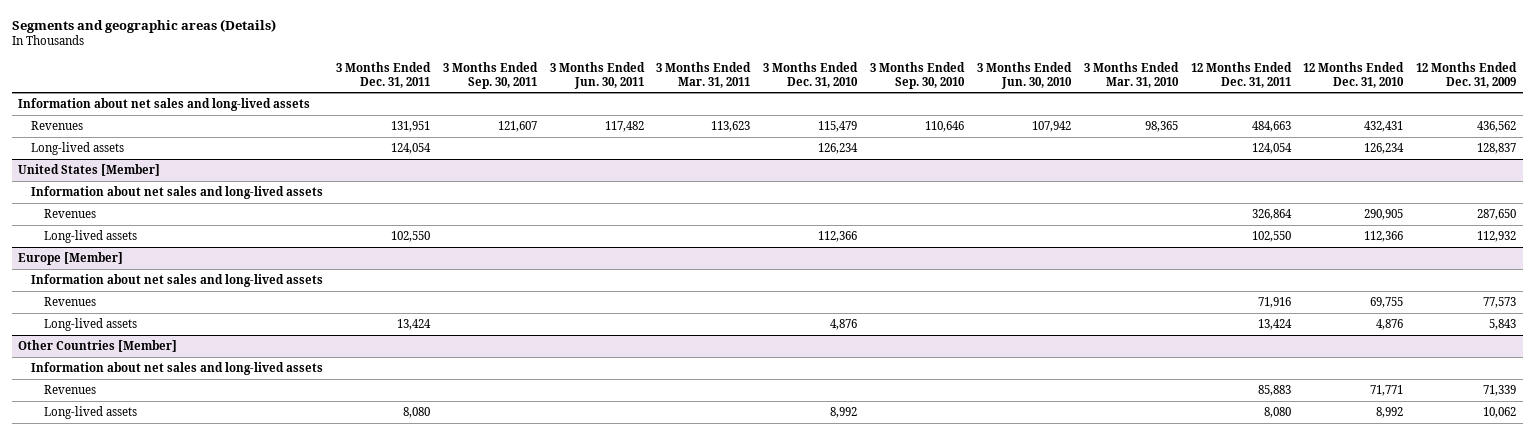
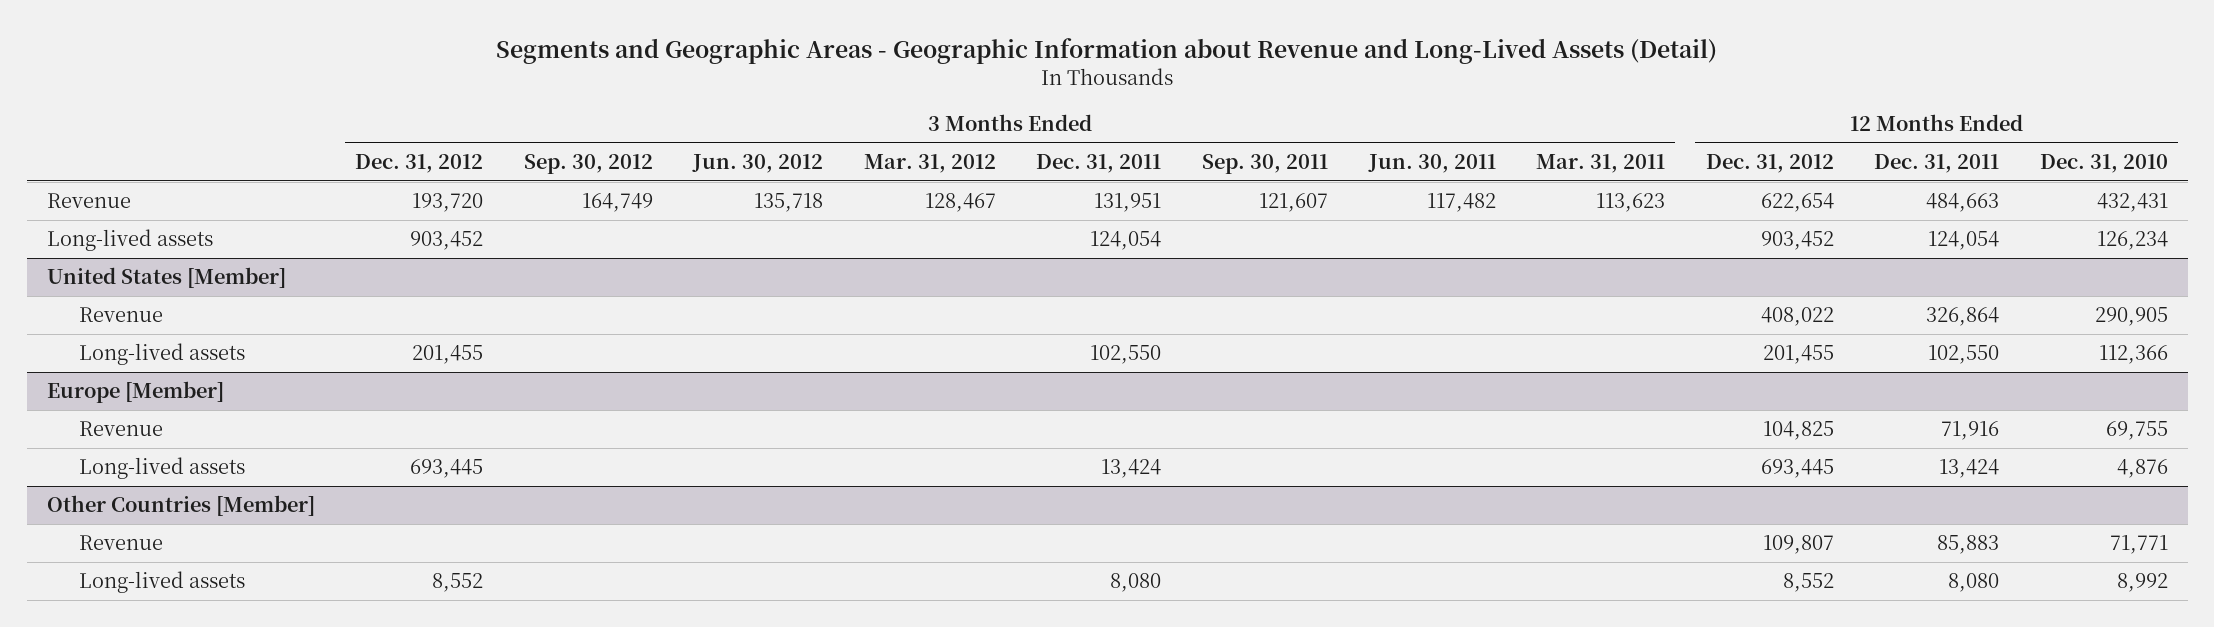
[11,18,276,33] Segments and geographic areas (Details) -> [496,37,1718,64] Segments and Geographic Areas - Geographic Information about Revenue and Long-Lived Assets (Detail)
[763,61,859,88] 3 Months Ended Dec. 31, 2010 -> none
[870,61,966,89] 3 Months Ended Sep. 30, 2010 -> none
[976,61,1072,89] 3 Months Ended Jun. 30, 2010 -> none
[1083,61,1179,88] 3 Months Ended Mar. 31, 2010 -> none
[1416,61,1518,88] 12 Months Ended Dec. 31, 2009 -> none
none -> [355,154,484,174] Dec. 31, 2012
none -> [523,154,653,175] Sep. 30, 2012
none -> [692,154,824,174] Jun. 30, 2012
none -> [863,154,996,174] Mar. 31, 2012
none -> [1705,154,1834,174] Dec. 31, 2012
[18,98,311,112] Information about net sales and long-lived assets -> none
[31,121,84,131] Revenues -> [46,193,131,209] Revenue
[31,186,324,200] Information about net sales and long-lived assets -> none
[43,209,96,219] Revenues -> [78,307,163,323] Revenue
[31,274,324,288] Information about net sales and long-lived assets -> none
[43,297,96,307] Revenues -> [78,421,163,437] Revenue
[31,362,324,376] Information about net sales and long-lived assets -> none
[43,385,96,395] Revenues -> [78,535,163,551] Revenue

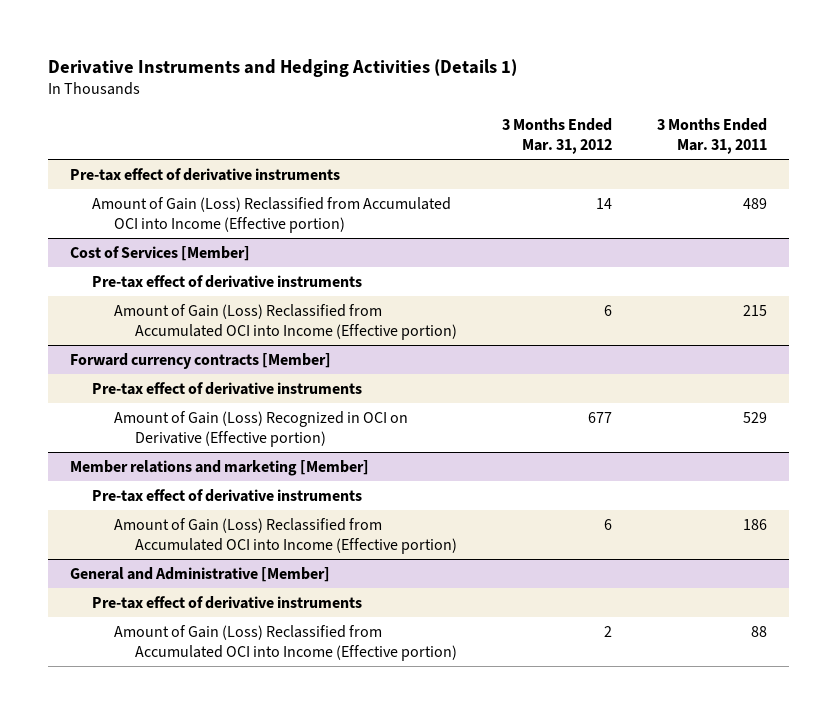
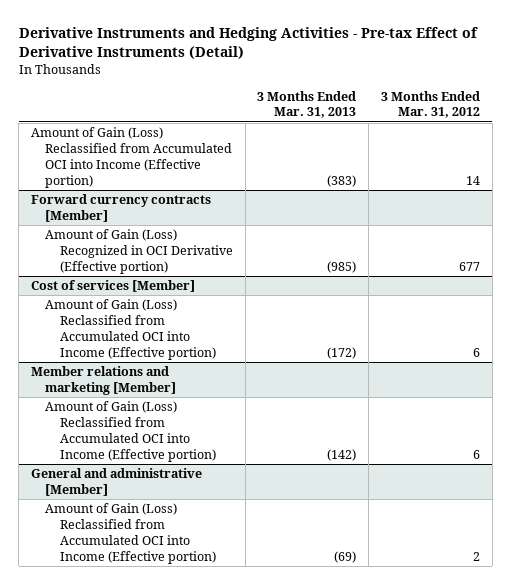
[47,58,517,77] Derivative Instruments and Hedging Activities (Details 1) -> [18,27,478,60] Derivative Instruments and Hedging Activities - Pre-tax Effect of Derivative Instruments (Detail)
[656,118,767,154] 3 Months Ended Mar. 31, 2011 -> none
none -> [257,90,357,119] 3 Months Ended Mar. 31, 2013
[70,167,341,181] Pre-tax effect of derivative instruments -> none
[70,245,251,261] Cost of Services [Member] -> none
[91,274,362,288] Pre-tax effect of derivative instruments -> none
[113,303,458,340] Amount of Gain (Loss) Reclassified from Accumulated OCI into Income (Effective portion) -> none
[91,381,362,395] Pre-tax effect of derivative instruments -> none
[113,410,408,447] Amount of Gain (Loss) Recognized in OCI on Derivative (Effective portion) -> [45,229,233,274] Amount of Gain (Loss) Recognized in OCI Derivative (Effective portion)
none -> [31,280,196,293] Cost of services [Member]
none -> [45,299,216,360] Amount of Gain (Loss) Reclassified from Accumulated OCI into Income (Effective portion)
[91,488,362,502] Pre-tax effect of derivative instruments -> none
[91,595,362,609] Pre-tax effect of derivative instruments -> none
[70,566,331,582] General and Administrative [Member] -> [31,468,203,496] General and administrative [Member]

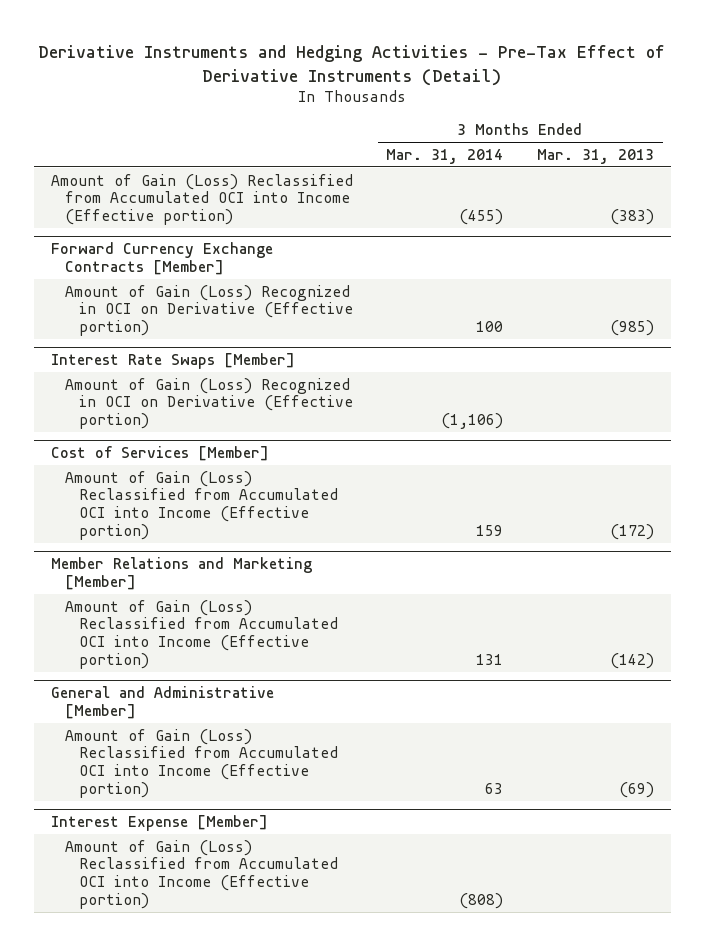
[18,27,478,60] Derivative Instruments and Hedging Activities - Pre-tax Effect of Derivative Instruments (Detail) -> [38,44,666,86] Derivative Instruments and Hedging Activities - Pre-Tax Effect of Derivative Instruments (Detail)
[381,90,481,119] 3 Months Ended Mar. 31, 2012 -> none
none -> [386,149,504,165] Mar. 31, 2014
[31,194,212,222] Forward currency contracts [Member] -> [50,242,273,276] Forward Currency Exchange Contracts [Member]
[45,229,233,274] Amount of Gain (Loss) Recognized in OCI Derivative (Effective portion) -> [64,284,353,337] Amount of Gain (Loss) Recognized in OCI on Derivative (Effective portion)
none -> [50,353,295,370] Interest Rate Swaps [Member]
none -> [64,377,353,430] Amount of Gain (Loss) Recognized in OCI on Derivative (Effective portion)
[31,280,196,293] Cost of services [Member] -> [50,446,269,462] Cost of Services [Member]
[31,366,177,395] Member relations and marketing [Member] -> [50,557,312,591] Member Relations and Marketing [Member]
[31,468,203,496] General and administrative [Member] -> [50,686,274,720] General and Administrative [Member]
none -> [50,815,268,832] Interest Expense [Member]
none -> [64,839,338,909] Amount of Gain (Loss) Reclassified from Accumulated OCI into Income (Effective portion)

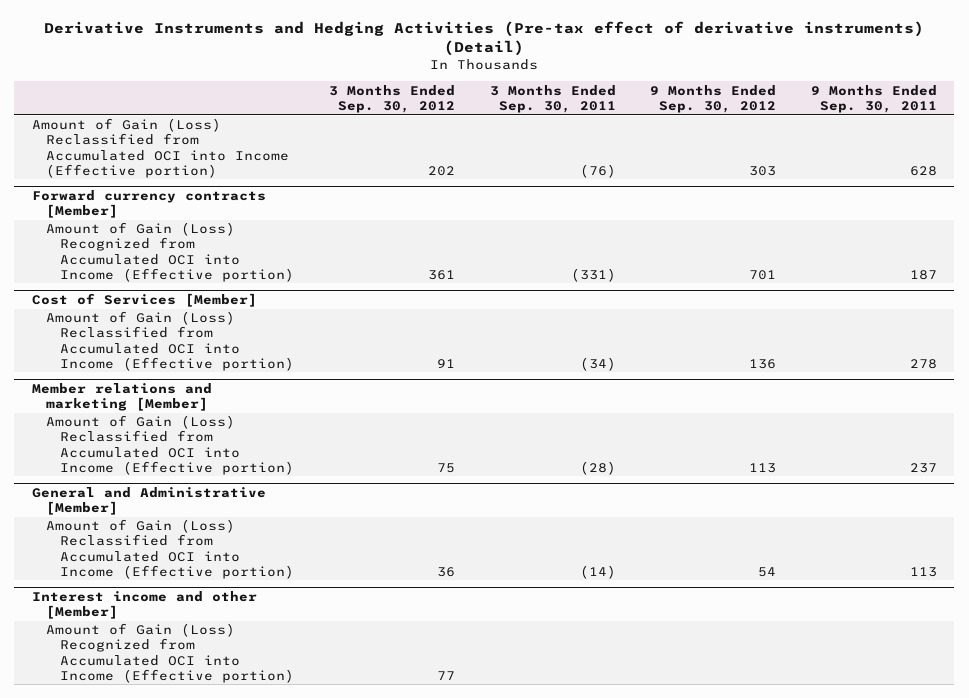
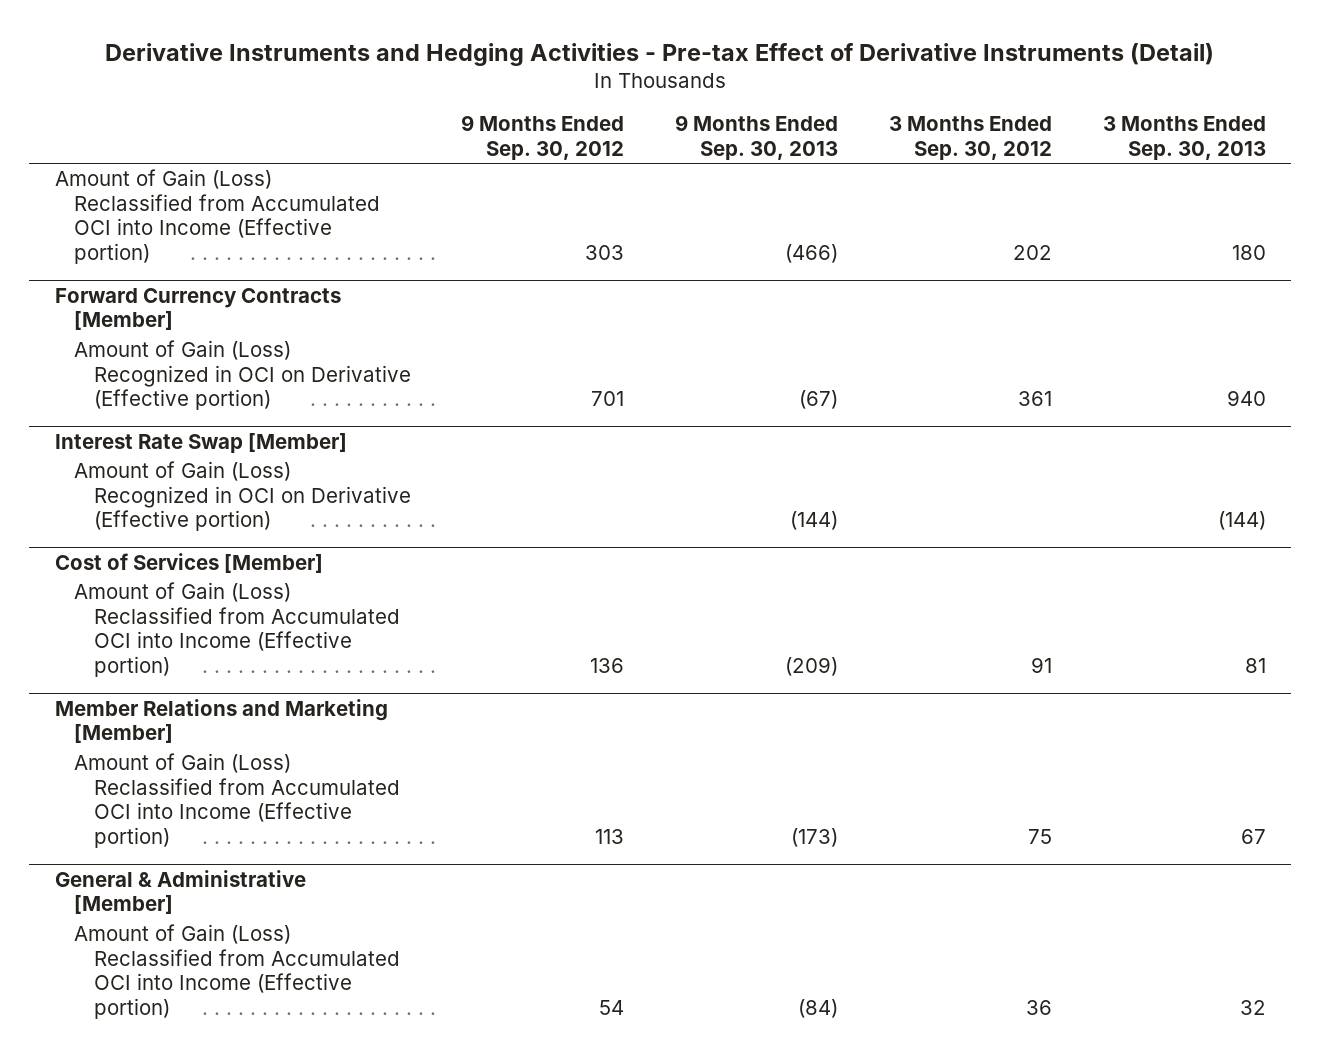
[44,21,925,57] Derivative Instruments and Hedging Activities (Pre-tax effect of derivative instruments) (Detail) -> [105,42,1215,66] Derivative Instruments and Hedging Activities - Pre-tax Effect of Derivative Instruments (Detail)
[489,84,616,113] 3 Months Ended Sep. 30, 2011 -> none
[811,84,938,113] 9 Months Ended Sep. 30, 2011 -> none
none -> [675,114,839,160] 9 Months Ended Sep. 30, 2013
none -> [1102,115,1266,160] 3 Months Ended Sep. 30, 2013
[31,189,266,218] Forward currency contracts [Member] -> [54,287,341,331] Forward Currency Contracts [Member]
[45,222,294,282] Amount of Gain (Loss) Recognized from Accumulated OCI into Income (Effective portion) -> [74,340,411,411] Amount of Gain (Loss) Recognized in OCI on Derivative (Effective portion)
none -> [54,432,347,453] Interest Rate Swap [Member]
none -> [74,461,411,532] Amount of Gain (Loss) Recognized in OCI on Derivative (Effective portion)
[31,382,212,411] Member relations and marketing [Member] -> [54,698,388,744] Member Relations and Marketing [Member]
[31,486,266,515] General and Administrative [Member] -> [54,869,306,915] General & Administrative [Member]
[31,590,257,619] Interest income and other [Member] -> none
[45,623,294,683] Amount of Gain (Loss) Recognized from Accumulated OCI into Income (Effective portion) -> none

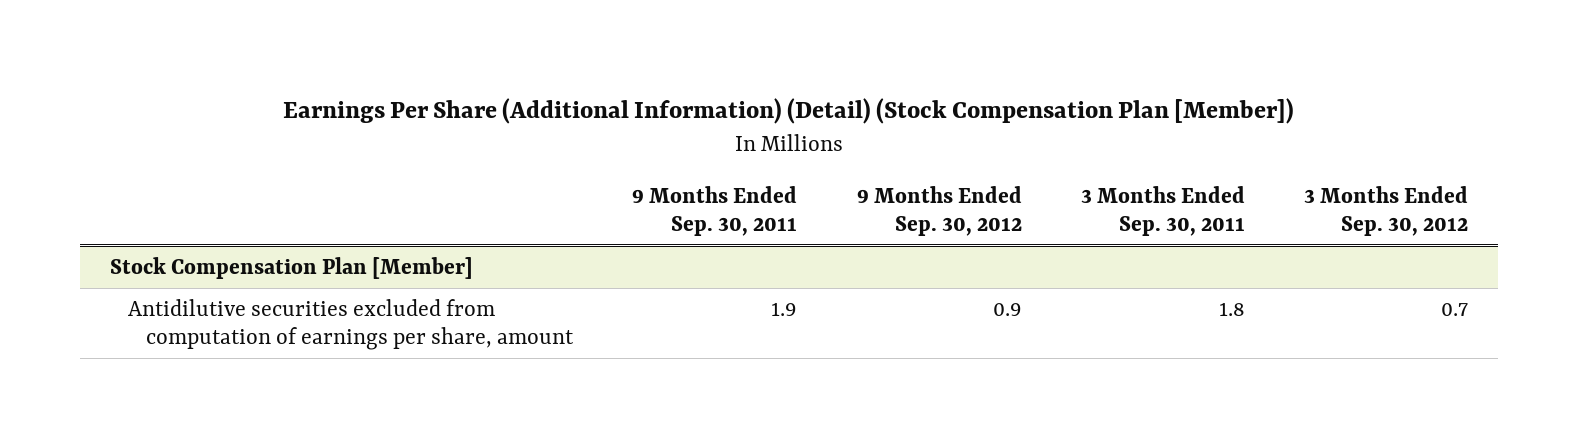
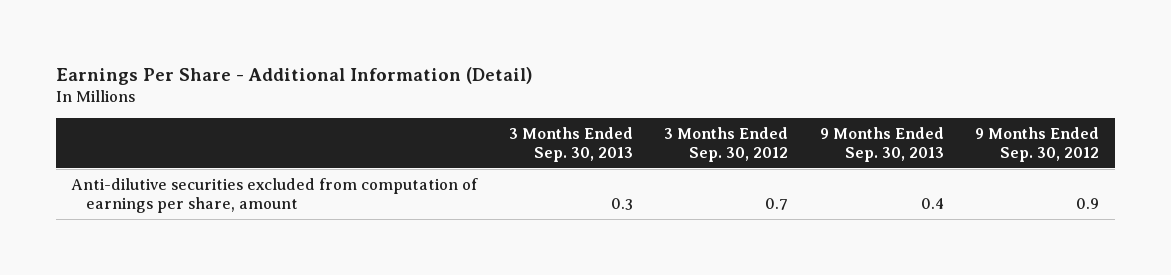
[282,97,1294,124] Earnings Per Share (Additional Information) (Detail) (Stock Compensation Plan [Member]) -> [55,66,533,85] Earnings Per Share - Additional Information (Detail)
[632,185,798,237] 9 Months Ended Sep. 30, 2011 -> none
[1080,185,1245,237] 3 Months Ended Sep. 30, 2011 -> none
none -> [508,127,633,163] 3 Months Ended Sep. 30, 2013
none -> [819,127,944,163] 9 Months Ended Sep. 30, 2013
[109,256,473,279] Stock Compensation Plan [Member] -> none
[127,298,575,351] Antidilutive securities excluded from computation of earnings per share, amount -> [71,177,479,213] Anti-dilutive securities excluded from computation of earnings per share, amount

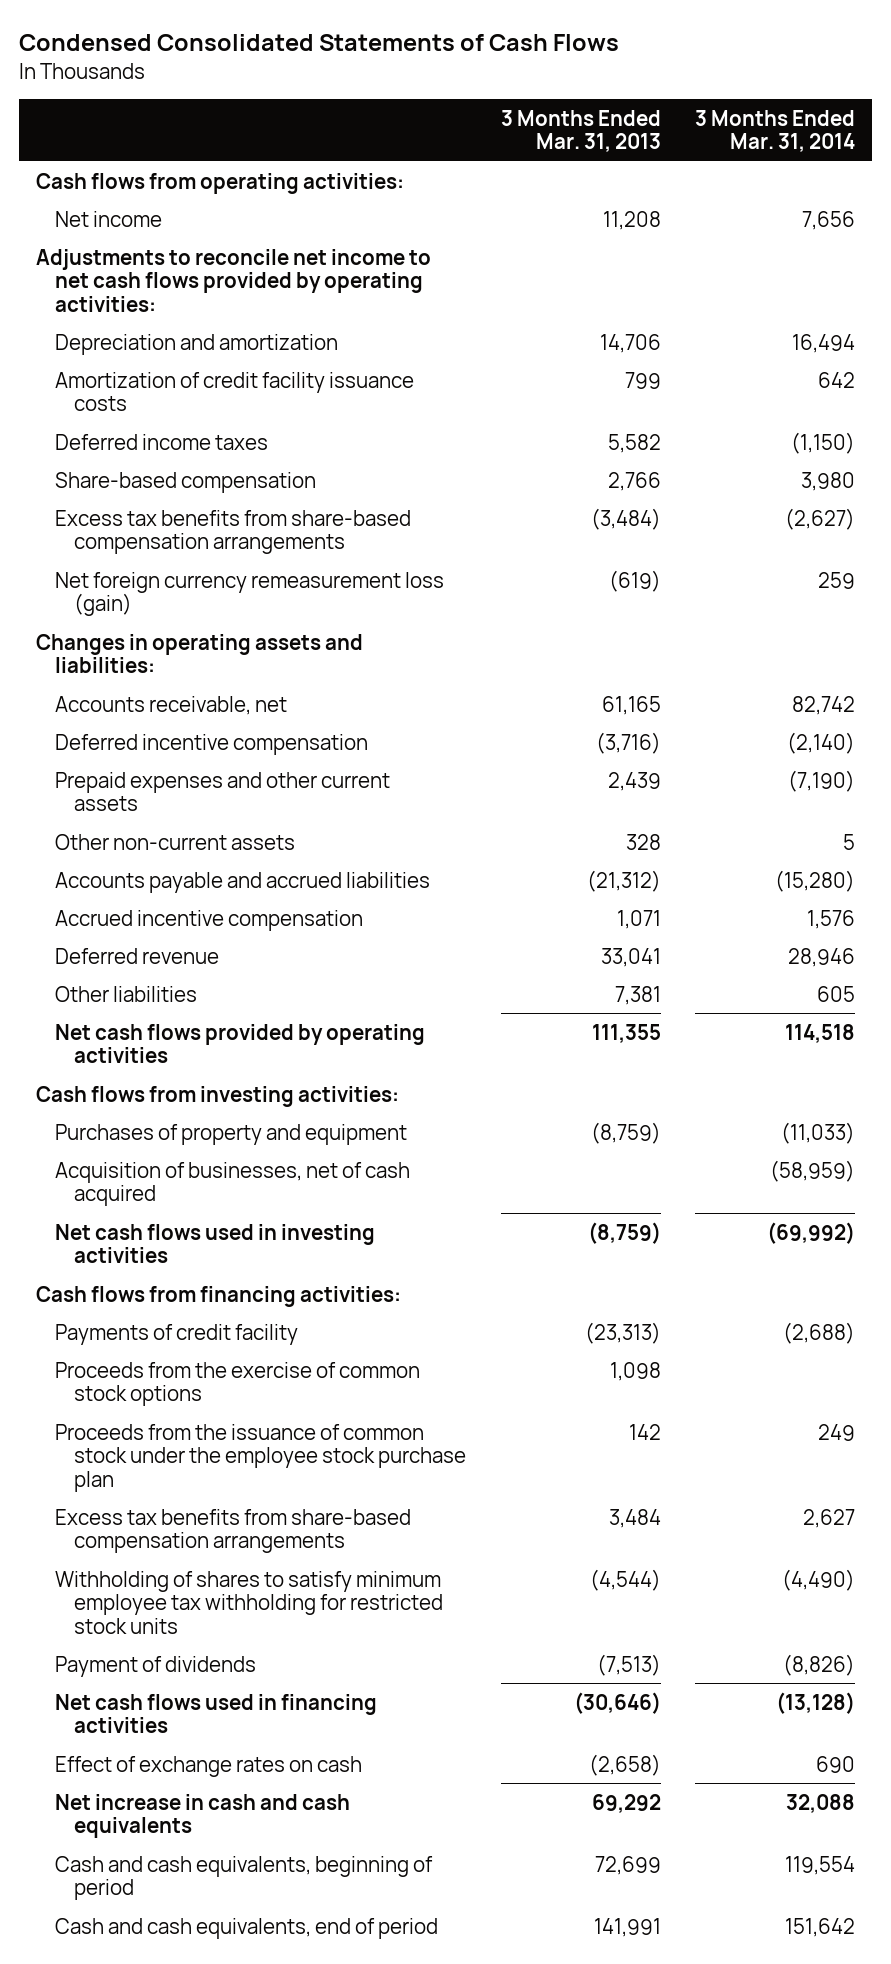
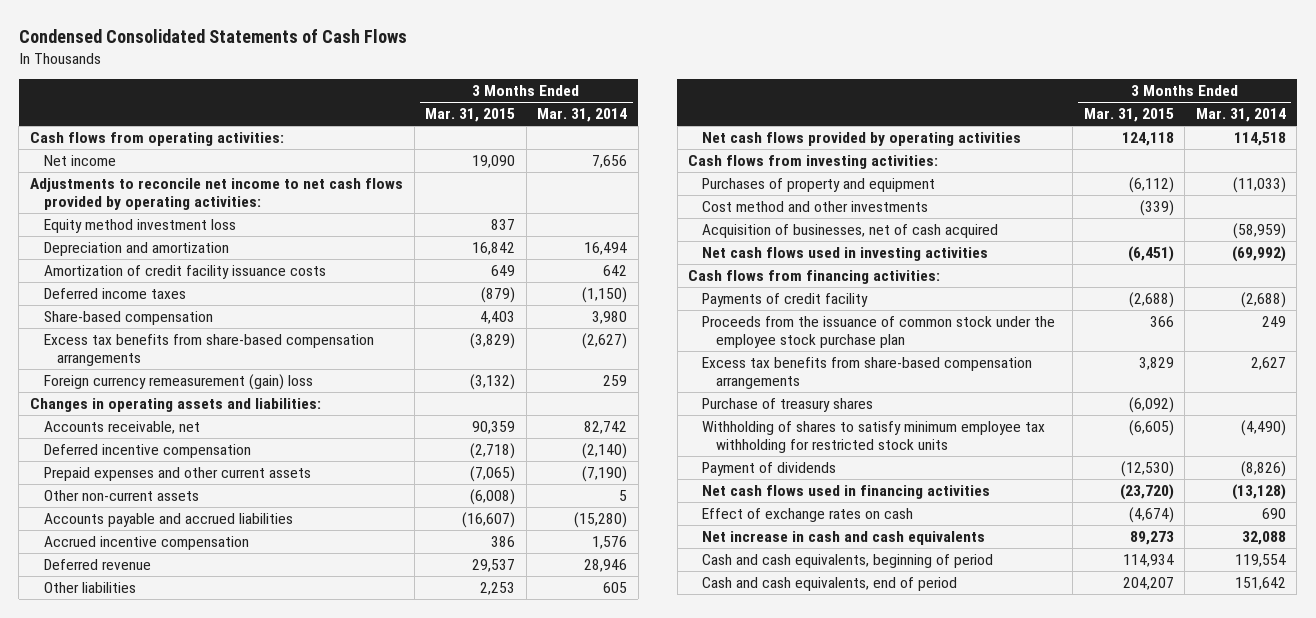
[500,109,661,153] 3 Months Ended Mar. 31, 2013 -> none
none -> [425,108,516,123] Mar. 31, 2015
none -> [43,218,236,233] Equity method investment loss
[55,571,445,617] Net foreign currency remeasurement loss (gain) -> [43,373,313,390] Foreign currency remeasurement (gain) loss
none -> [702,200,929,212] Cost method and other investments
[55,1361,421,1407] Proceeds from the exercise of common stock options -> none
none -> [702,397,874,412] Purchase of treasury shares

